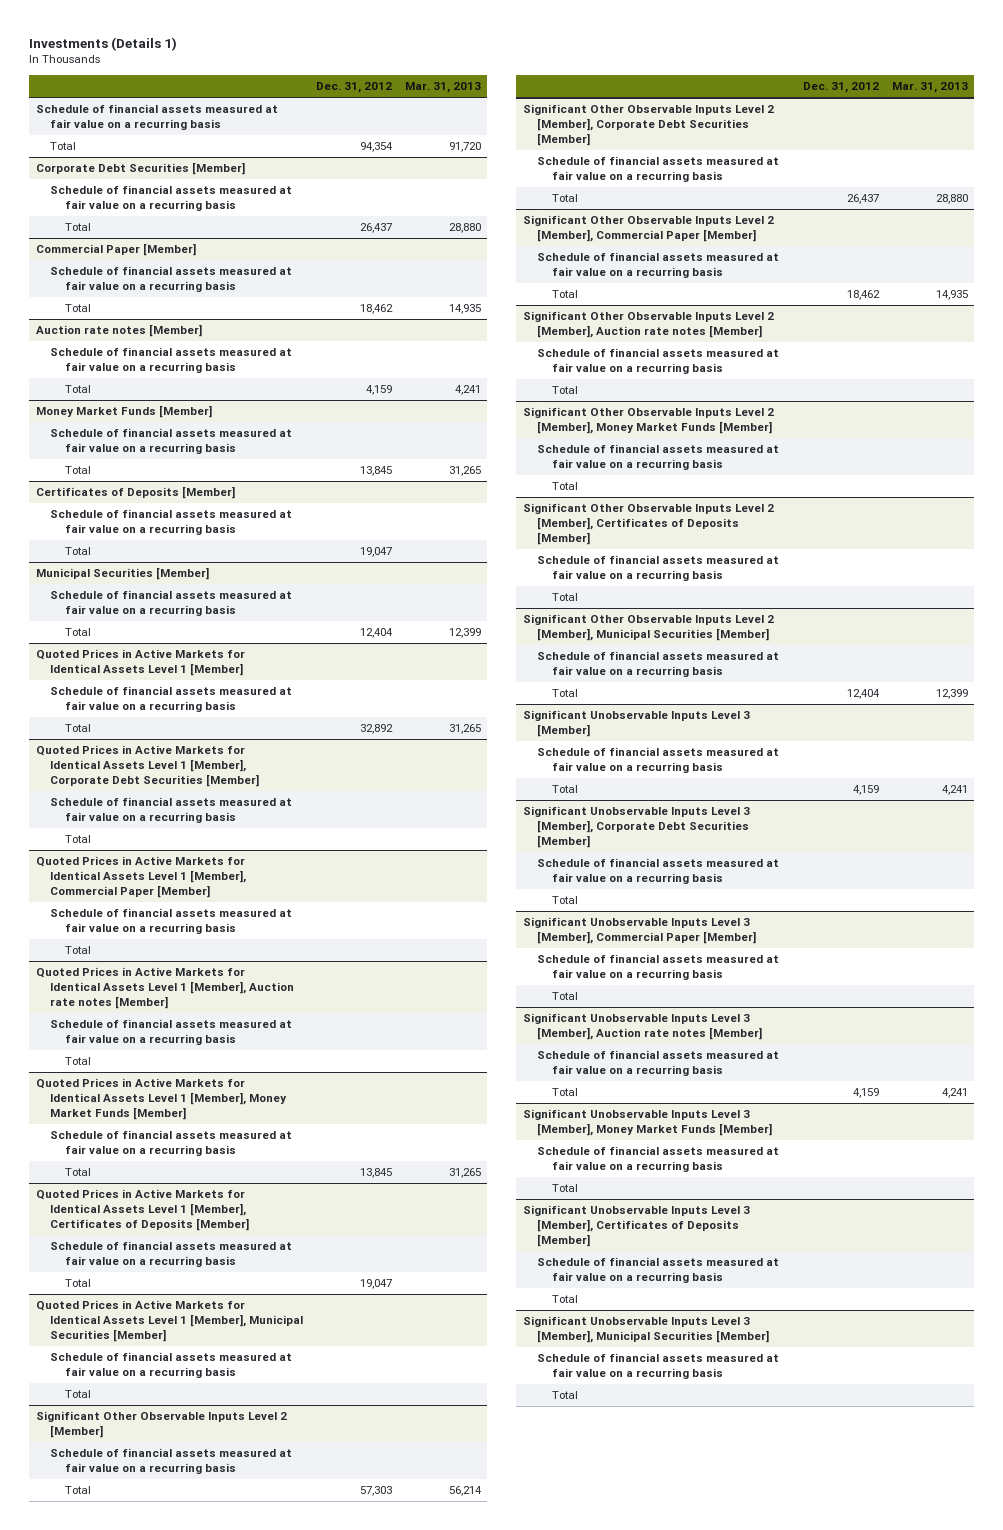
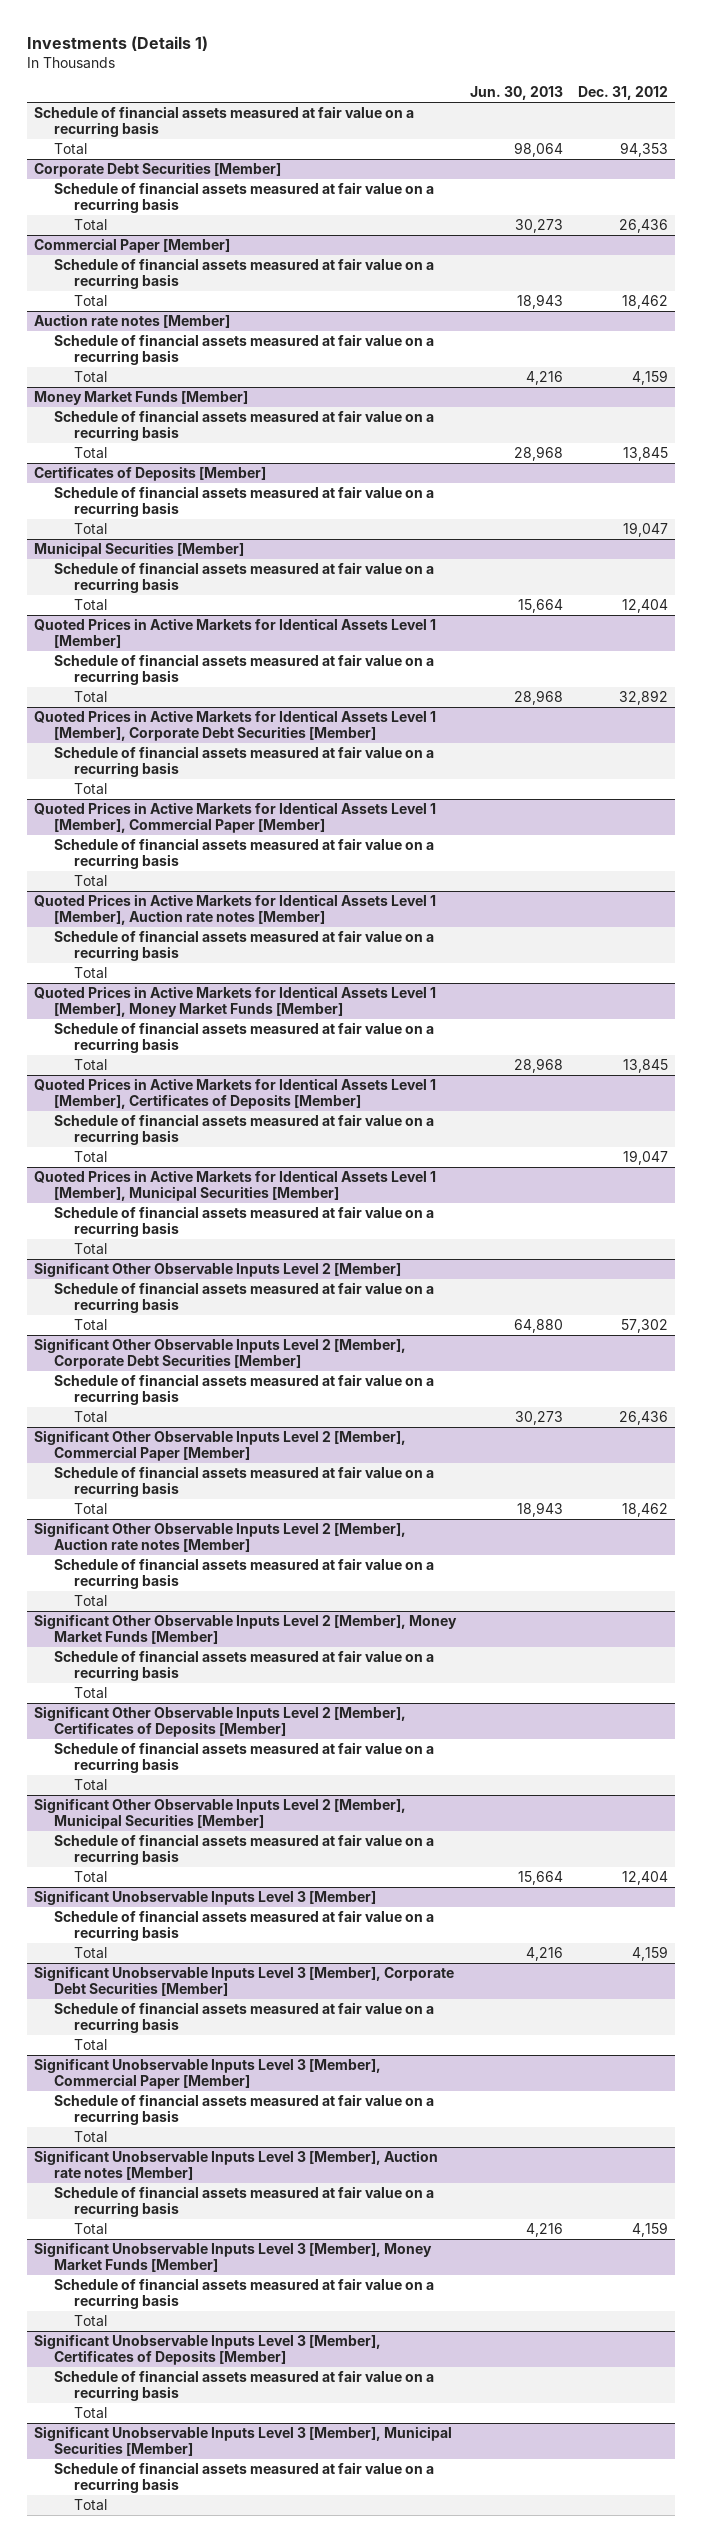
[404,82,481,94] Mar. 31, 2013 -> none
none -> [470,86,564,101] Jun. 30, 2013
[360,142,394,153] 94,354 -> [619,142,668,158] 94,353
[360,223,393,234] 26,437 -> [618,219,668,234] 26,436
[360,1486,393,1497] 57,303 -> [620,1319,668,1334] 57,302
[847,194,880,205] 26,437 -> [618,1411,668,1426] 26,436

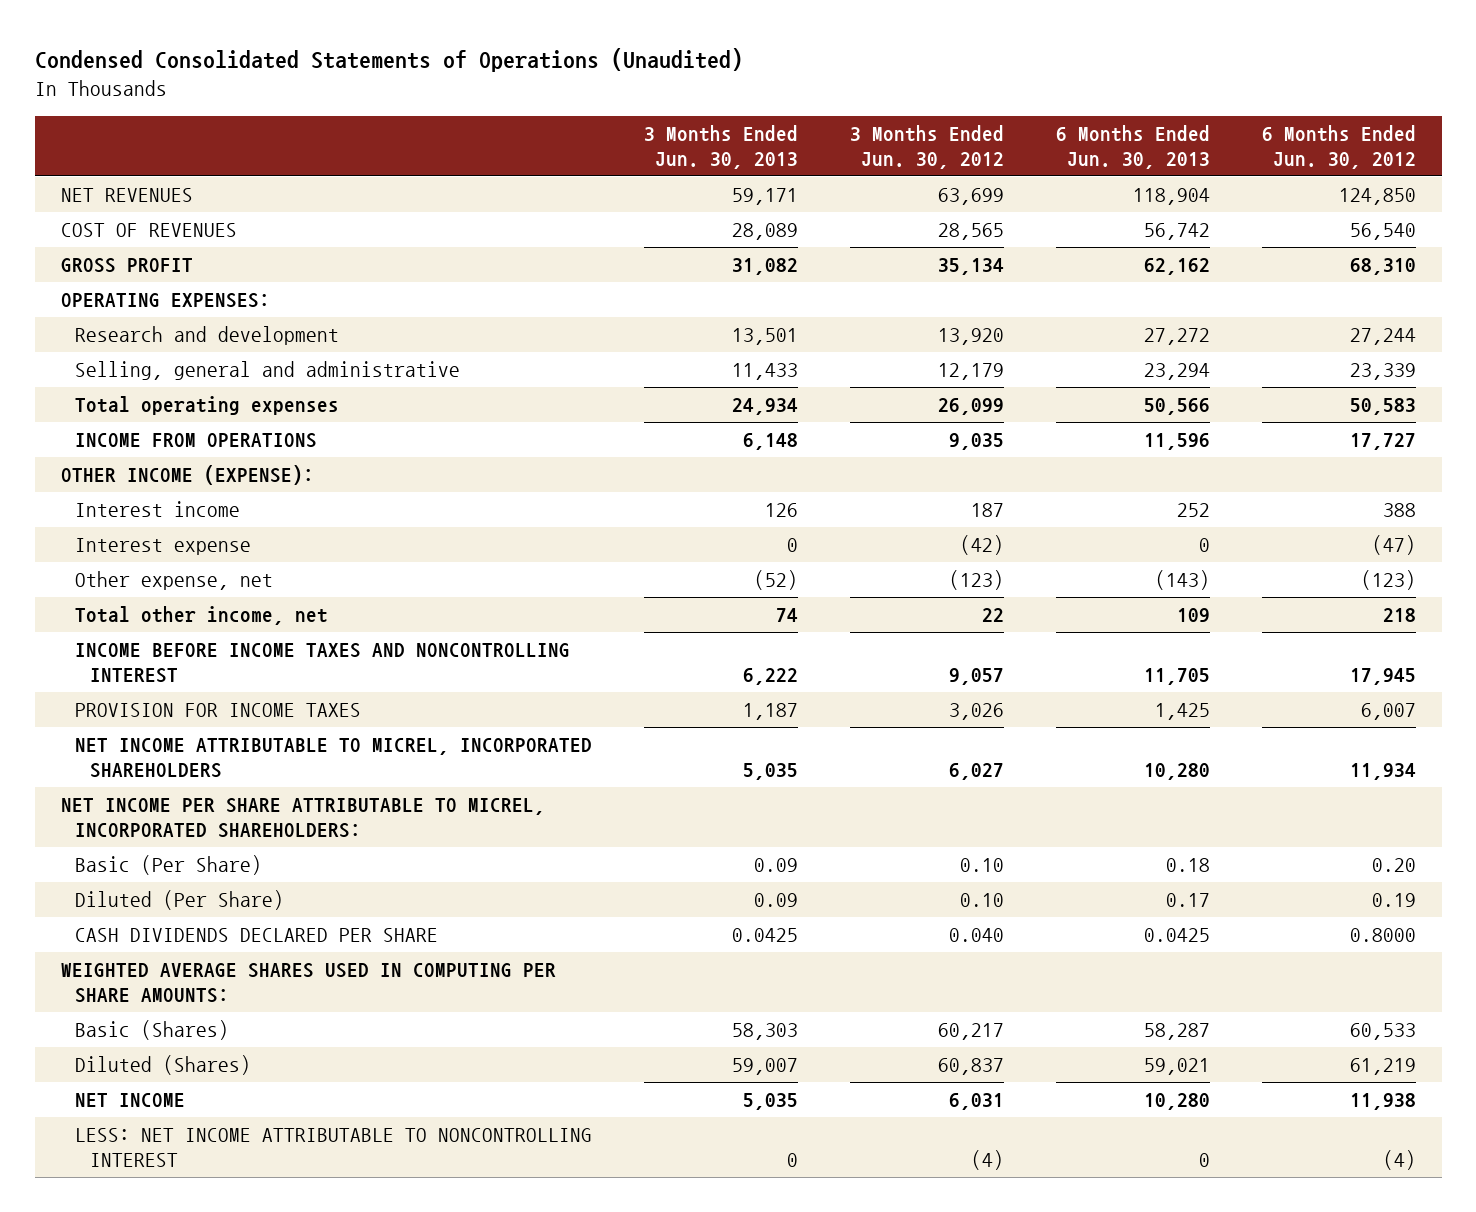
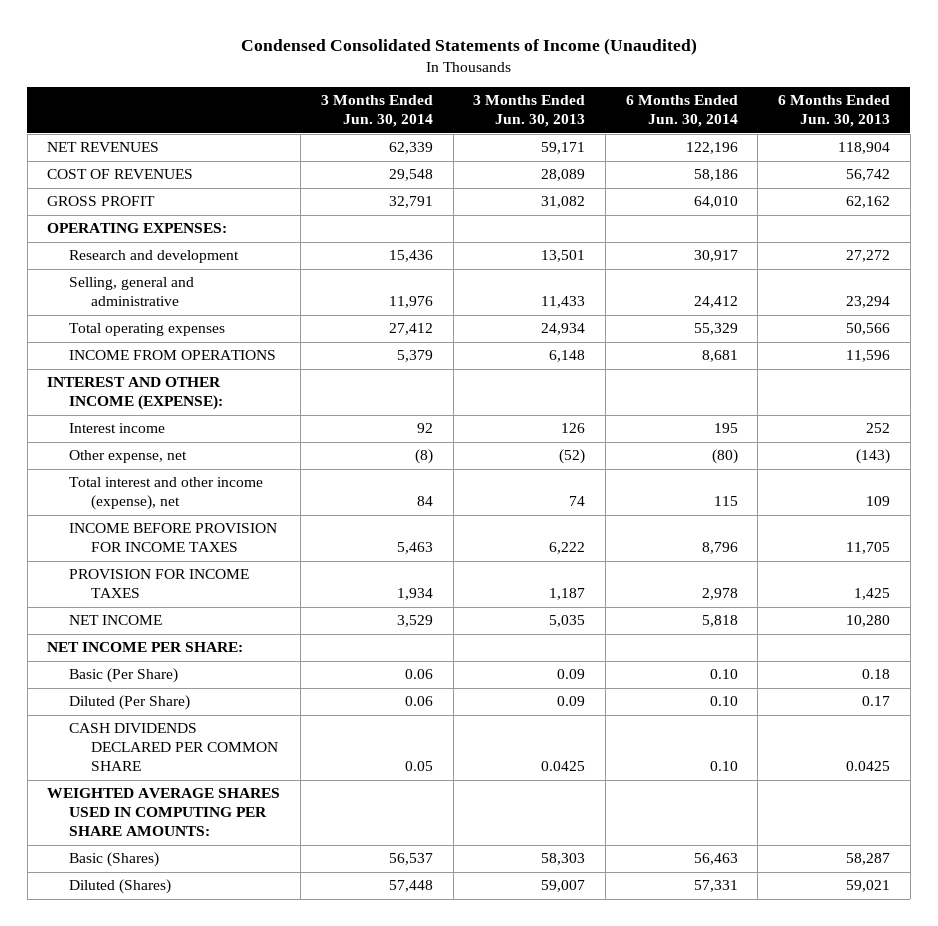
[34,47,743,72] Condensed Consolidated Statements of Operations (Unaudited) -> [240,38,697,56] Condensed Consolidated Statements of Income (Unaudited)
[850,124,1005,169] 3 Months Ended Jun. 30, 2012 -> none
[1261,124,1416,169] 6 Months Ended Jun. 30, 2012 -> none
none -> [320,95,433,128] 3 Months Ended Jun. 30, 2014
none -> [625,95,738,128] 6 Months Ended Jun. 30, 2014
[60,465,314,486] OTHER INCOME (EXPENSE): -> [47,377,224,411] INTEREST AND OTHER INCOME (EXPENSE):
[75,538,252,556] Interest expense -> none
[75,606,329,626] Total other income, net -> [69,477,264,511] Total interest and other income (expense), net
[75,643,571,684] INCOME BEFORE INCOME TAXES AND NONCONTROLLING INTEREST -> [69,523,278,553] INCOME BEFORE PROVISION FOR INCOME TAXES
[75,738,593,779] NET INCOME ATTRIBUTABLE TO MICREL, INCORPORATED SHAREHOLDERS -> none
[75,1093,186,1108] NET INCOME -> [69,615,163,626] NET INCOME
[60,798,545,839] NET INCOME PER SHARE ATTRIBUTABLE TO MICREL, INCORPORATED SHAREHOLDERS: -> [47,642,244,653] NET INCOME PER SHARE:
[75,928,439,943] CASH DIVIDENDS DECLARED PER SHARE -> [69,723,279,772] CASH DIVIDENDS DECLARED PER COMMON SHARE
[75,1128,593,1168] LESS: NET INCOME ATTRIBUTABLE TO NONCONTROLLING INTEREST -> none

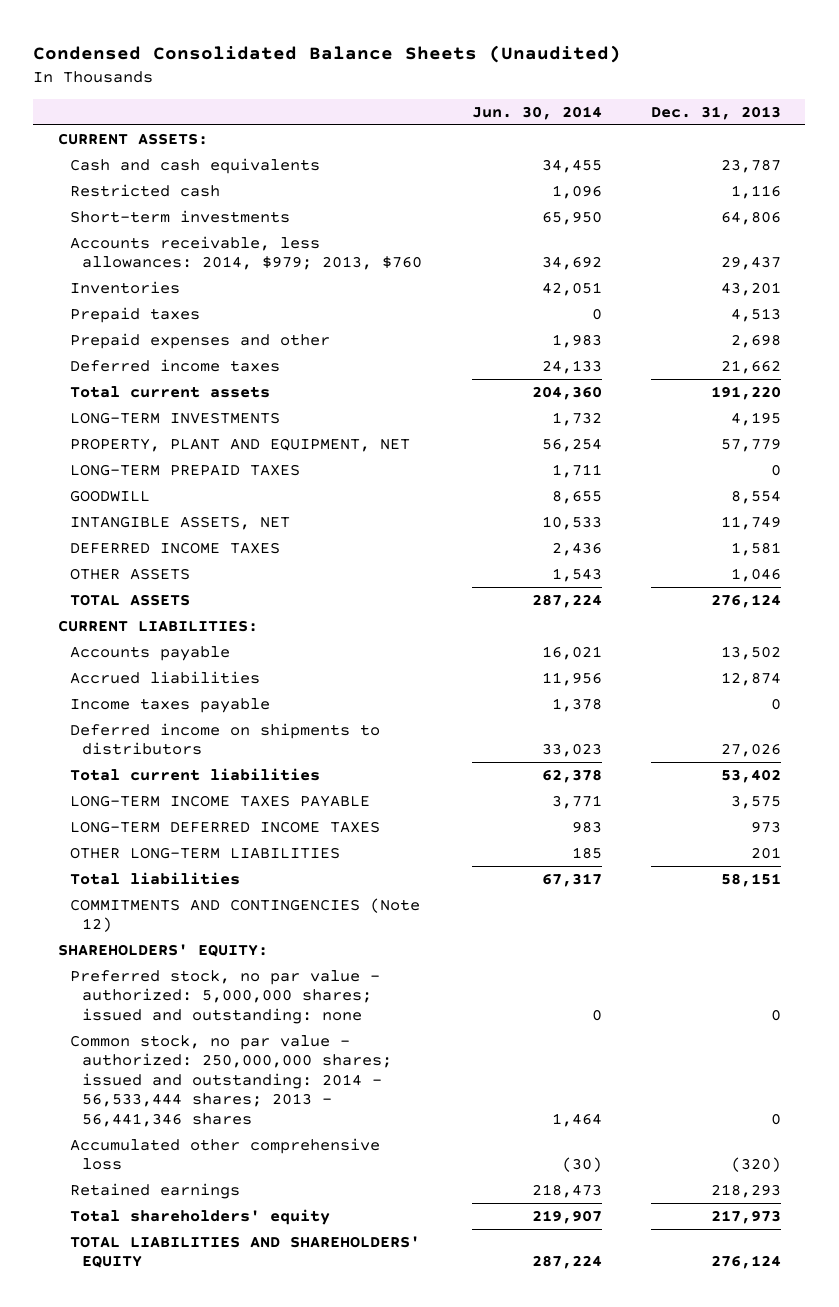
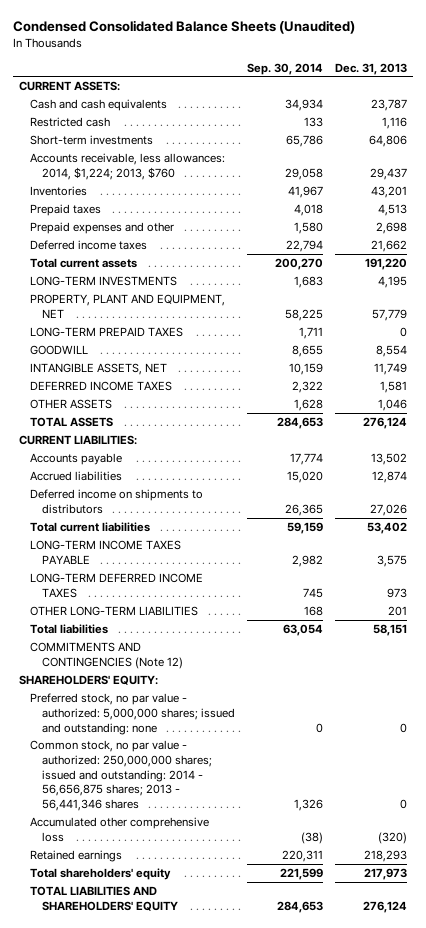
[471,105,602,120] Jun. 30, 2014 -> none
none -> [246,62,323,75] Sep. 30, 2014
[70,235,423,271] Accounts receivable, less allowances: 2014, $979; 2013, $760 -> [30,153,226,180] Accounts receivable, less allowances: 2014, $1,224; 2013, $760
[70,697,271,713] Income taxes payable -> none
[70,1034,393,1127] Common stock, no par value - authorized: 250,000,000 shares; issued and outstanding: 2014 - 56,533,444 shares; 2013 - 56,441,346 shares -> [30,740,212,812] Common stock, no par value - authorized: 250,000,000 shares; issued and outstanding: 2014 - 56,656,875 shares; 2013 - 56,441,346 shares

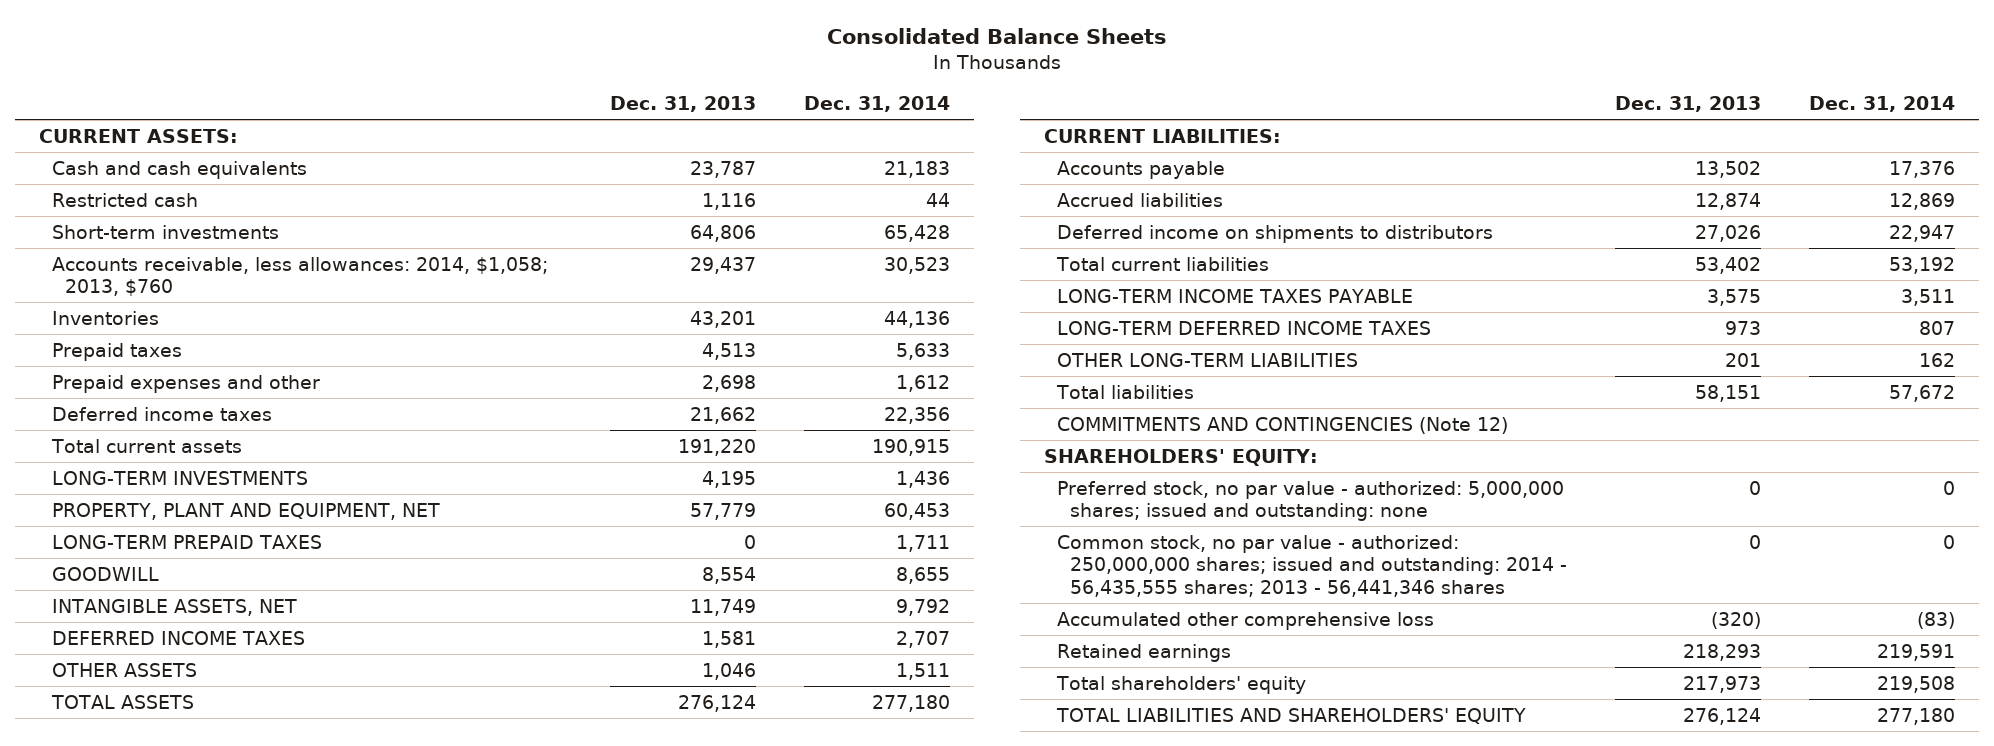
[12,20,355,35] Condensed Consolidated Balance Sheets (Unaudited) -> [827,28,1168,45] Consolidated Balance Sheets
[246,62,323,75] Sep. 30, 2014 -> none
none -> [804,96,951,113] Dec. 31, 2014
[30,153,226,180] Accounts receivable, less allowances: 2014, $1,224; 2013, $760 -> [52,256,549,297] Accounts receivable, less allowances: 2014, $1,058; 2013, $760
[30,740,212,812] Common stock, no par value - authorized: 250,000,000 shares; issued and outstanding: 2014 - 56,656,875 shares; 2013 - 56,441,346 shares -> [1057,534,1568,597] Common stock, no par value - authorized: 250,000,000 shares; issued and outstanding: 2014 - 56,435,555 shares; 2013 - 56,441,346 shares

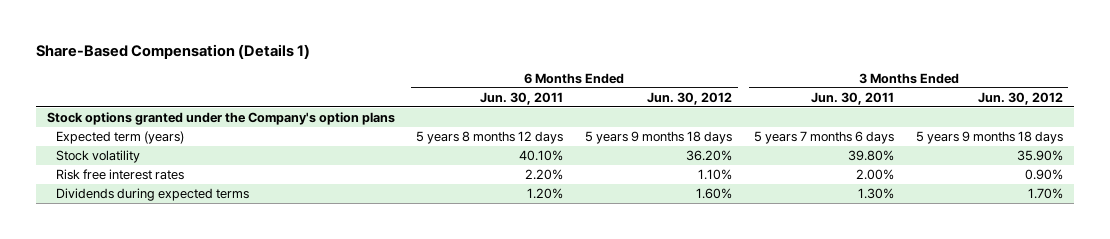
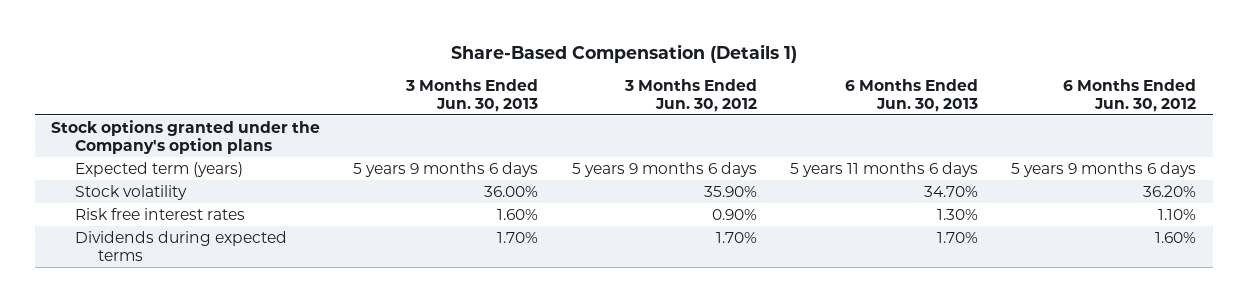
[480,91,564,105] Jun. 30, 2011 -> none
[811,91,895,105] Jun. 30, 2011 -> none
none -> [405,78,539,112] 3 Months Ended Jun. 30, 2013
none -> [844,78,978,112] 6 Months Ended Jun. 30, 2013
[585,131,733,145] 5 years 9 months 18 days -> [1011,161,1197,177] 5 years 9 months 6 days
[915,131,1063,145] 5 years 9 months 18 days -> [571,161,757,177] 5 years 9 months 6 days

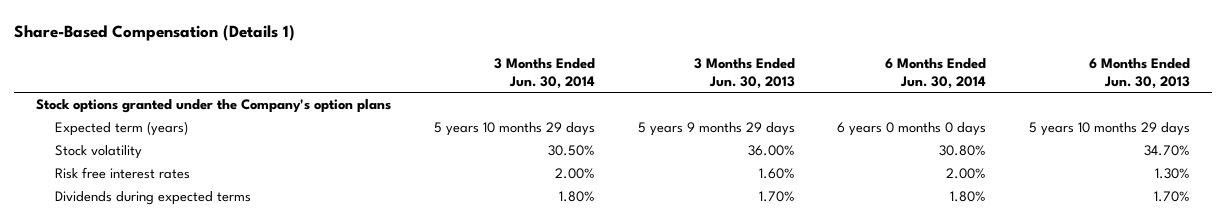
[623,78,757,112] 3 Months Ended Jun. 30, 2012 -> none
[1063,78,1197,112] 6 Months Ended Jun. 30, 2012 -> none
none -> [493,57,595,89] 3 Months Ended Jun. 30, 2014
none -> [885,57,987,89] 6 Months Ended Jun. 30, 2014
[353,161,539,177] 5 years 9 months 6 days -> [637,122,795,137] 5 years 9 months 29 days
[789,161,978,177] 5 years 11 months 6 days -> [1029,122,1191,137] 5 years 10 months 29 days

